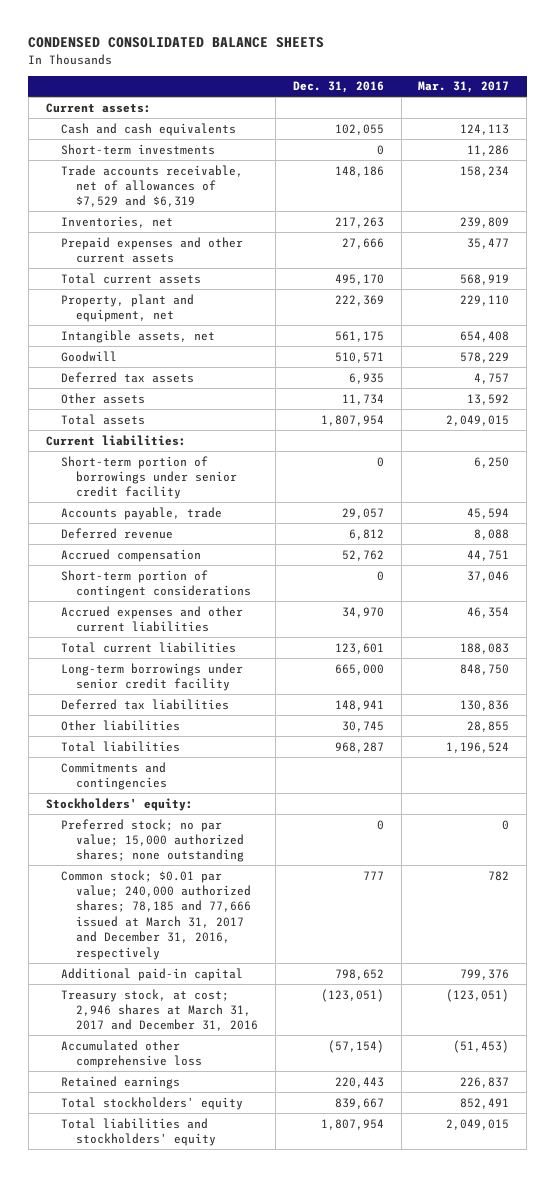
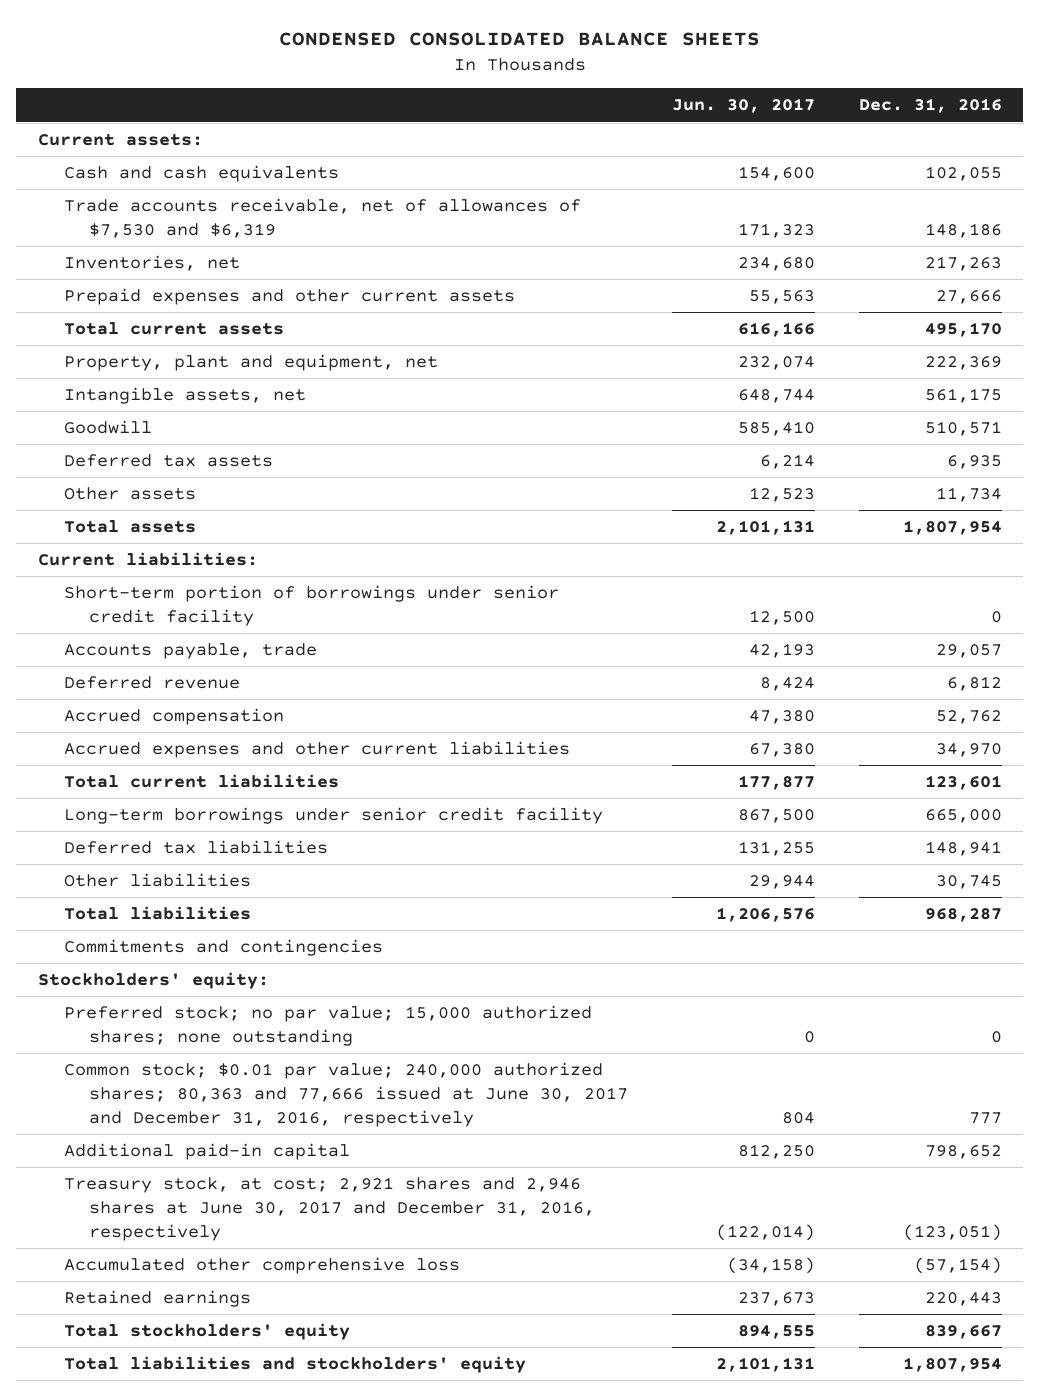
[418,81,510,94] Mar. 31, 2017 -> none
none -> [672,98,816,114] Jun. 30, 2017
[60,143,215,155] Short-term investments -> none
[60,164,243,208] Trade accounts receivable, net of allowances of $7,529 and $6,319 -> [63,198,581,239] Trade accounts receivable, net of allowances of $7,530 and $6,319
[60,569,252,598] Short-term portion of contingent considerations -> none
[60,869,252,960] Common stock; $0.01 par value; 240,000 authorized shares; 78,185 and 77,666 issued at March 31, 2017 and December 31, 2016, respectively -> [63,1062,629,1128] Common stock; $0.01 par value; 240,000 authorized shares; 80,363 and 77,666 issued at June 30, 2017 and December 31, 2016, respectively
[60,988,259,1032] Treasury stock, at cost; 2,946 shares at March 31, 2017 and December 31, 2016 -> [63,1177,596,1242] Treasury stock, at cost; 2,921 shares and 2,946 shares at June 30, 2017 and December 31, 2016, respectively

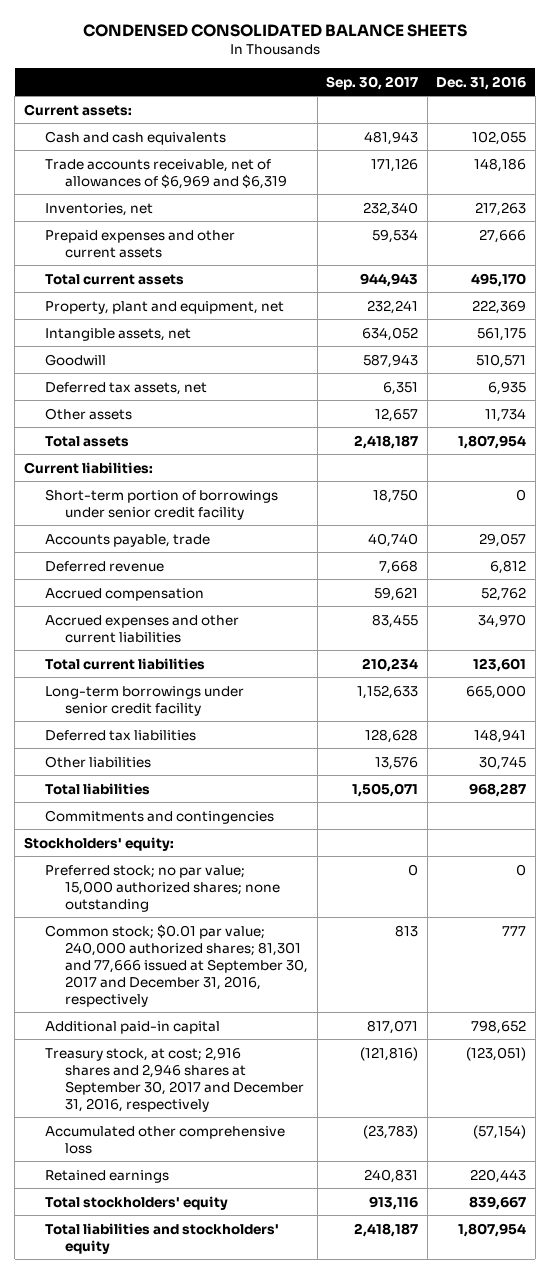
[672,98,816,114] Jun. 30, 2017 -> none
none -> [326,75,419,90] Sep. 30, 2017
[63,198,581,239] Trade accounts receivable, net of allowances of $7,530 and $6,319 -> [44,158,288,189] Trade accounts receivable, net of allowances of $6,969 and $6,319
[63,454,273,468] Deferred tax assets -> [44,381,207,395] Deferred tax assets, net
[63,1062,629,1128] Common stock; $0.01 par value; 240,000 authorized shares; 80,363 and 77,666 issued at June 30, 2017 and December 31, 2016, respectively -> [44,923,309,1007] Common stock; $0.01 par value; 240,000 authorized shares; 81,301 and 77,666 issued at September 30, 2017 and December 31, 2016, respectively
[63,1177,596,1242] Treasury stock, at cost; 2,921 shares and 2,946 shares at June 30, 2017 and December 31, 2016, respectively -> [44,1046,305,1112] Treasury stock, at cost; 2,916 shares and 2,946 shares at September 30, 2017 and December 31, 2016, respectively

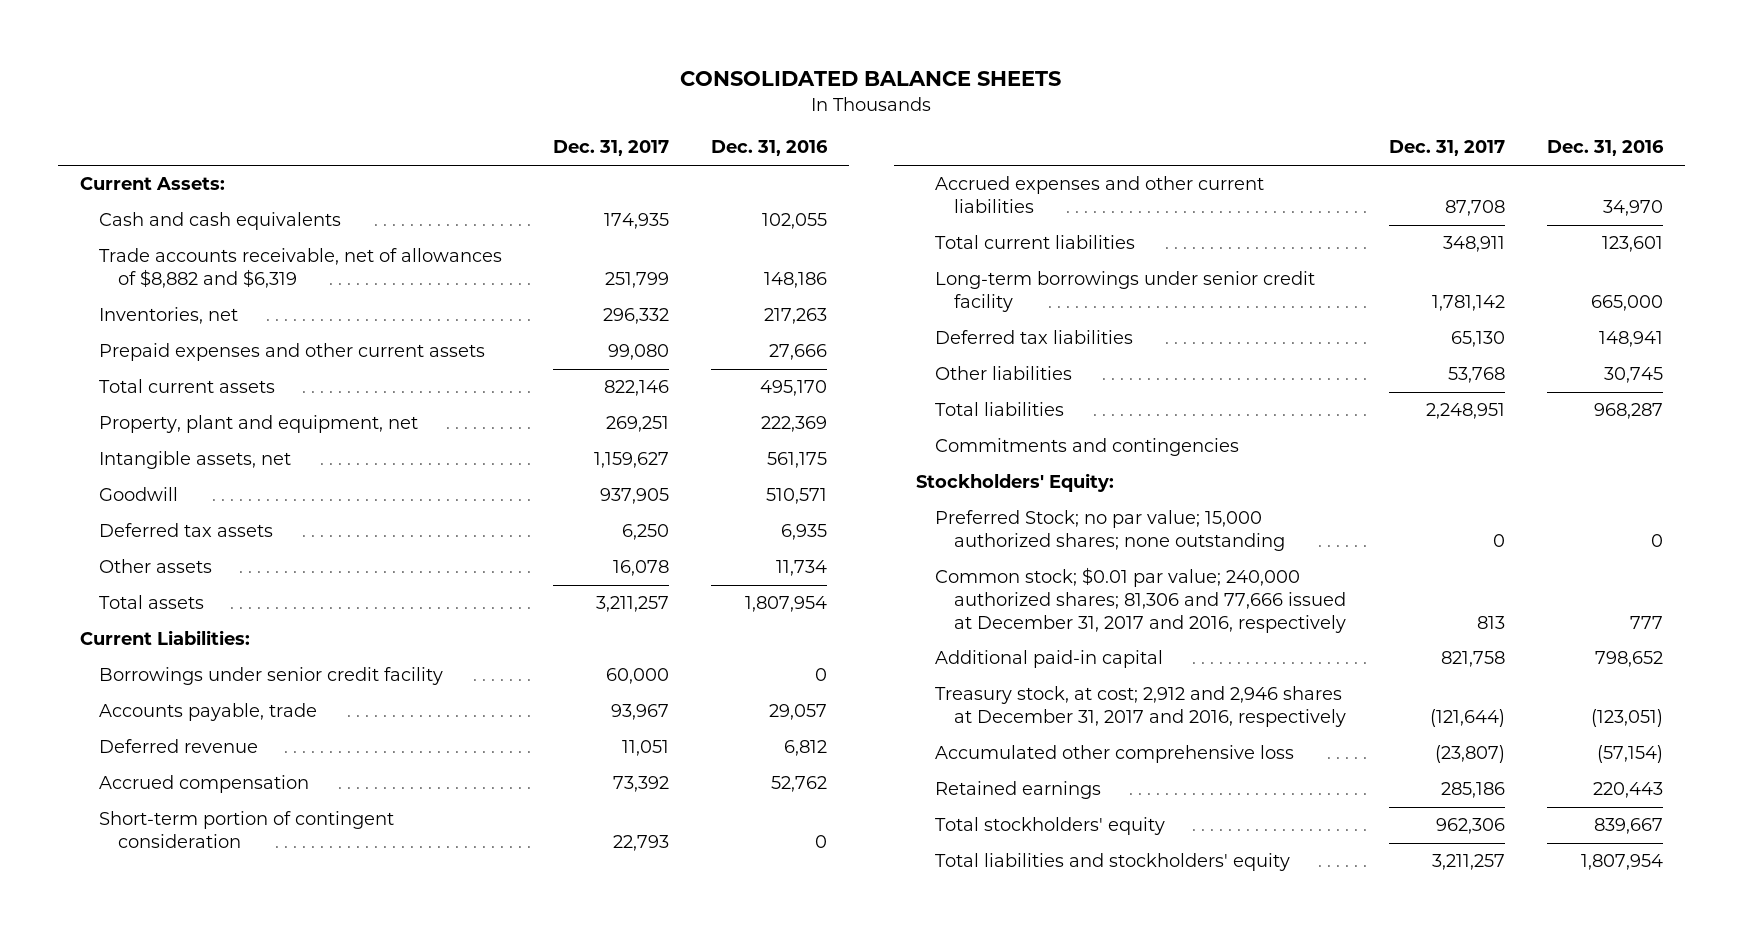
[82,23,467,37] CONDENSED CONSOLIDATED BALANCE SHEETS -> [680,71,1062,87] CONSOLIDATED BALANCE SHEETS
[326,75,419,90] Sep. 30, 2017 -> none
none -> [552,140,669,157] Dec. 31, 2017
[23,103,132,116] Current assets: -> [79,177,225,191] Current Assets:
[44,158,288,189] Trade accounts receivable, net of allowances of $6,969 and $6,319 -> [98,248,502,289] Trade accounts receivable, net of allowances of $8,882 and $6,319
[44,381,207,395] Deferred tax assets, net -> [98,523,273,538] Deferred tax assets
[23,461,153,474] Current liabilities: -> [79,630,250,646] Current Liabilities:
[44,488,278,520] Short-term portion of borrowings under senior credit facility -> [98,667,443,686] Borrowings under senior credit facility
none -> [98,811,394,849] Short-term portion of contingent consideration
[23,836,174,851] Stockholders' equity: -> [915,473,1114,493] Stockholders' Equity:
[44,864,281,912] Preferred stock; no par value; 15,000 authorized shares; none outstanding -> [934,510,1285,552] Preferred Stock; no par value; 15,000 authorized shares; none outstanding
[44,923,309,1007] Common stock; $0.01 par value; 240,000 authorized shares; 81,301 and 77,666 issued at September 30, 2017 and December 31, 2016, respectively -> [934,567,1346,633] Common stock; $0.01 par value; 240,000 authorized shares; 81,306 and 77,666 issued at December 31, 2017 and 2016, respectively
[44,1046,305,1112] Treasury stock, at cost; 2,916 shares and 2,946 shares at September 30, 2017 and December 31, 2016, respectively -> [934,686,1346,728] Treasury stock, at cost; 2,912 and 2,946 shares at December 31, 2017 and 2016, respectively

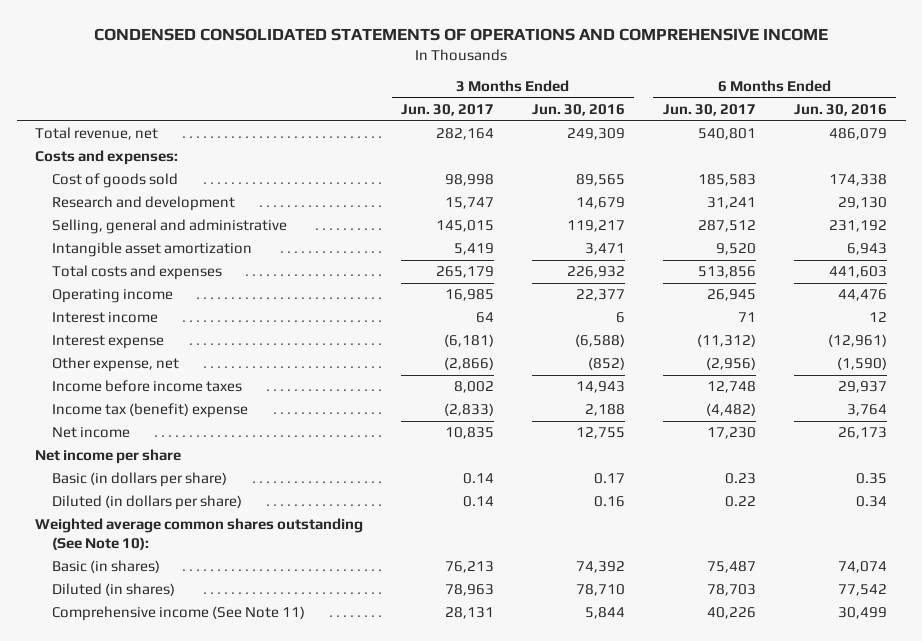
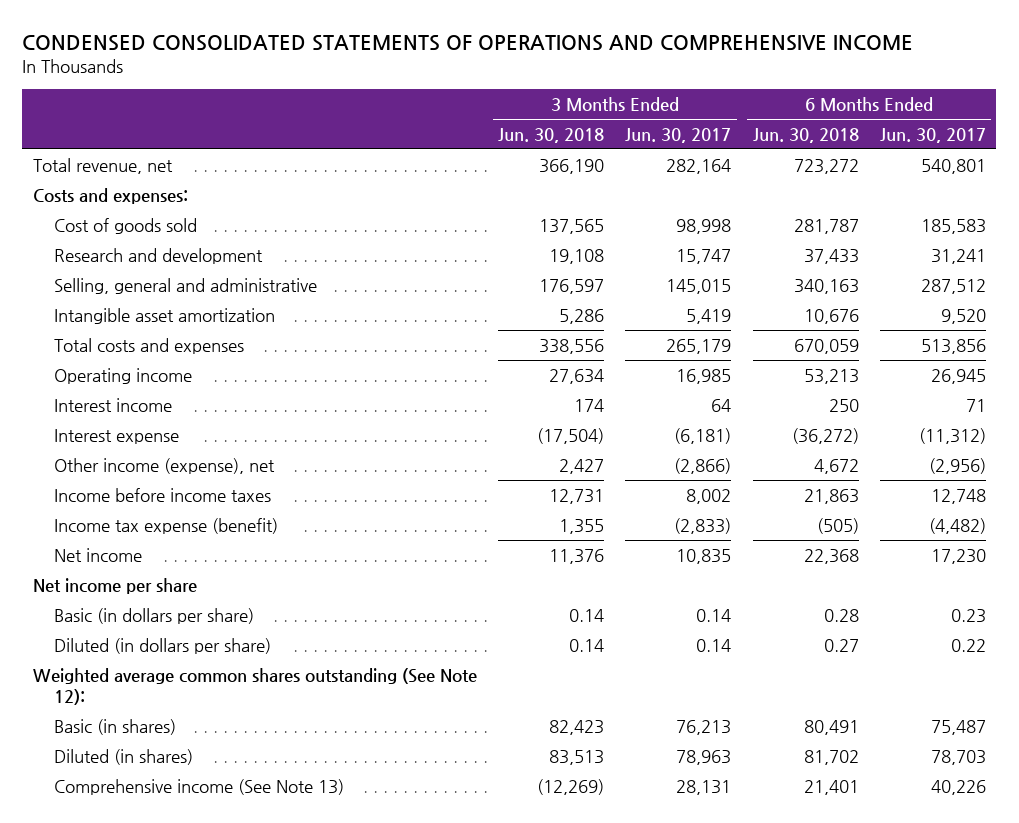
[532,103,626,116] Jun. 30, 2016 -> none
[793,103,887,116] Jun. 30, 2016 -> none
none -> [498,127,605,143] Jun. 30, 2018
none -> [752,127,859,143] Jun. 30, 2018
[51,357,179,373] Other expense, net -> [53,457,275,474] Other income (expense), net
[51,403,248,419] Income tax (benefit) expense -> [53,517,278,534] Income tax expense (benefit)
[35,518,364,550] Weighted average common shares outstanding (See Note 10): -> [33,667,478,705] Weighted average common shares outstanding (See Note 12):
[51,606,305,622] Comprehensive income (See Note 11) -> [53,778,344,795] Comprehensive income (See Note 13)

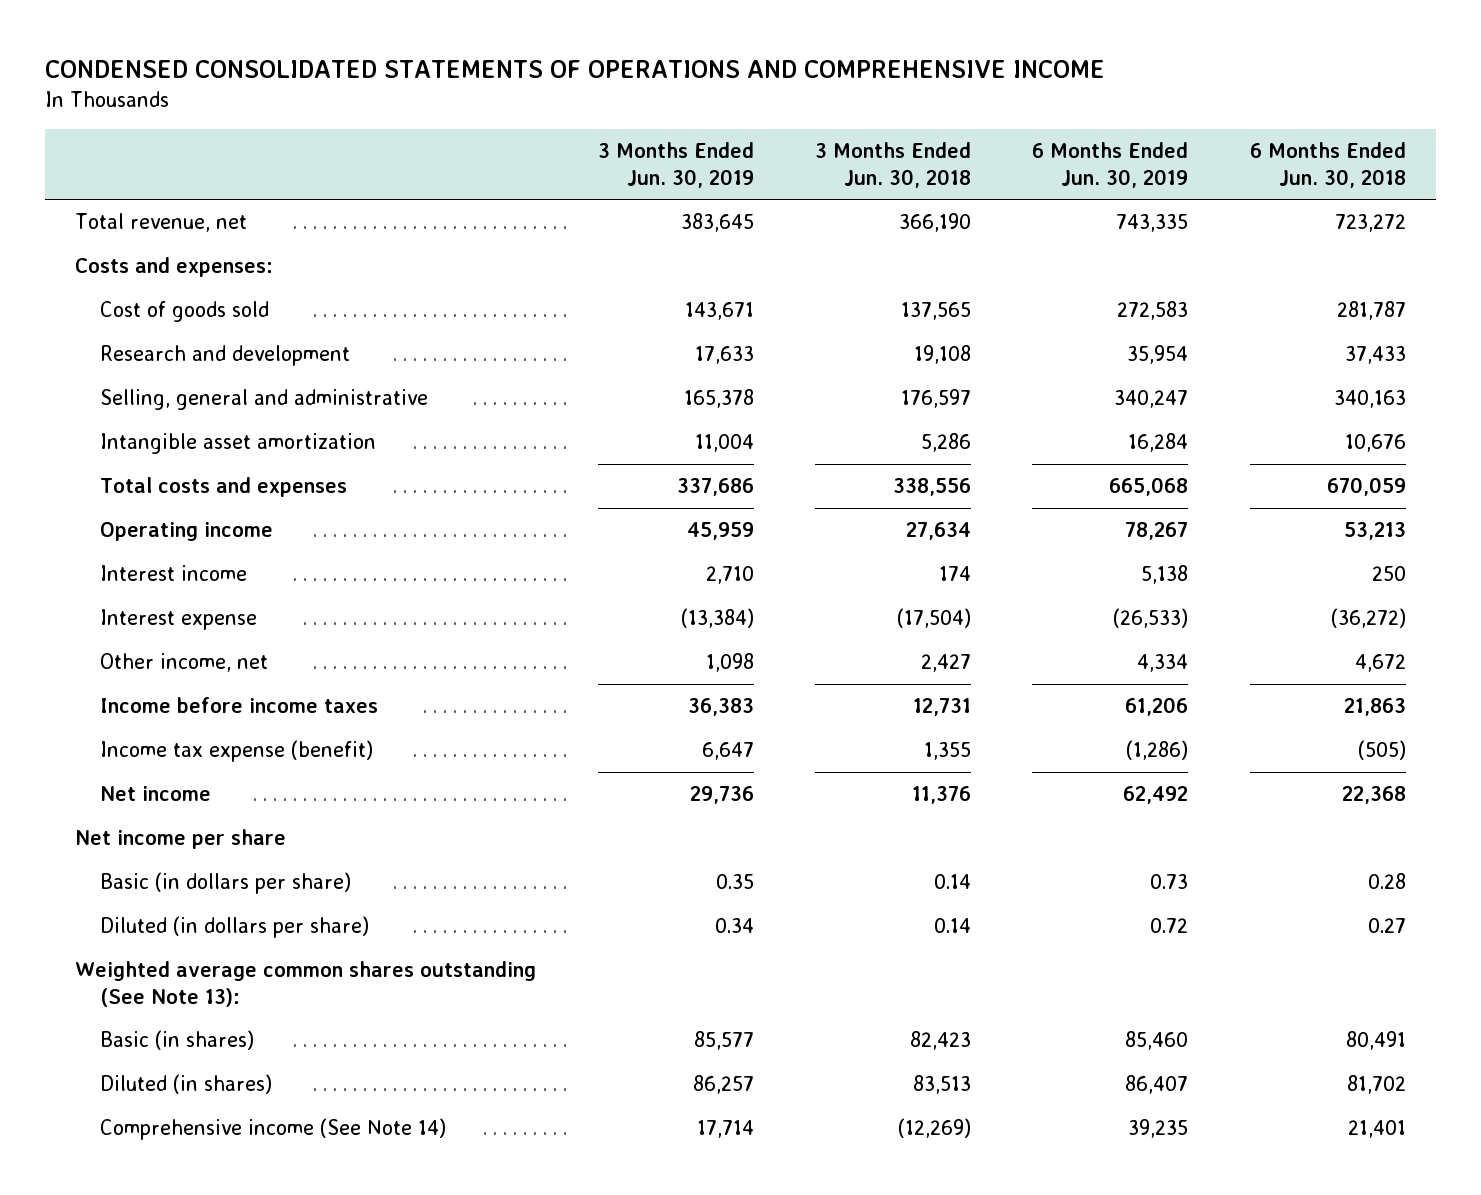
[625,127,732,143] Jun. 30, 2017 -> none
[879,127,986,143] Jun. 30, 2017 -> none
none -> [597,142,754,188] 3 Months Ended Jun. 30, 2019
none -> [1032,142,1189,188] 6 Months Ended Jun. 30, 2019
[53,457,275,474] Other income (expense), net -> [99,653,268,673] Other income, net
[33,667,478,705] Weighted average common shares outstanding (See Note 12): -> [75,961,537,1007] Weighted average common shares outstanding (See Note 13):
[53,778,344,795] Comprehensive income (See Note 13) -> [99,1118,446,1141] Comprehensive income (See Note 14)

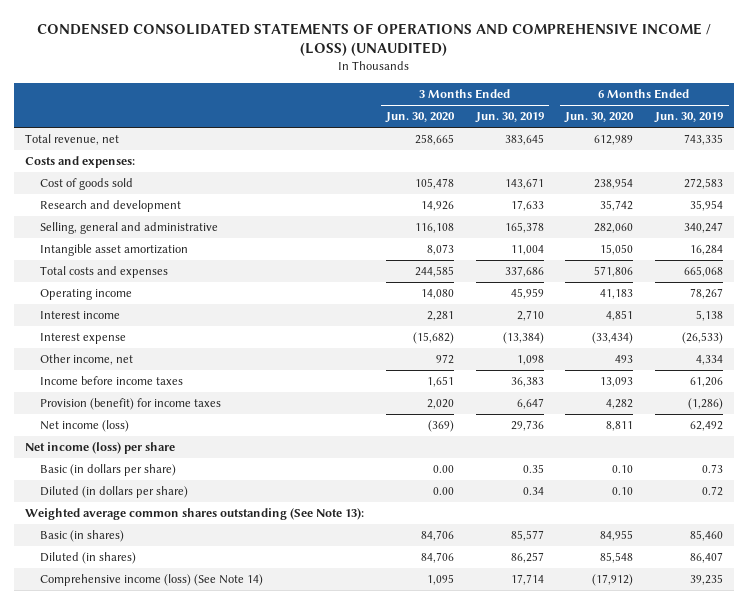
[44,60,1105,79] CONDENSED CONSOLIDATED STATEMENTS OF OPERATIONS AND COMPREHENSIVE INCOME -> [37,22,712,57] CONDENSED CONSOLIDATED STATEMENTS OF OPERATIONS AND COMPREHENSIVE INCOME / (LOSS) (UNAUDITED)
[814,142,971,188] 3 Months Ended Jun. 30, 2018 -> none
[1249,142,1406,188] 6 Months Ended Jun. 30, 2018 -> none
none -> [385,112,456,124] Jun. 30, 2020
none -> [564,112,635,124] Jun. 30, 2020
[99,740,373,763] Income tax expense (benefit) -> [39,398,221,411] Provision (benefit) for income taxes
[99,786,211,802] Net income -> [39,420,129,433] Net income (loss)
[75,829,287,850] Net income per share -> [25,442,176,455] Net income (loss) per share
[99,1118,446,1141] Comprehensive income (See Note 14) -> [39,574,263,587] Comprehensive income (loss) (See Note 14)

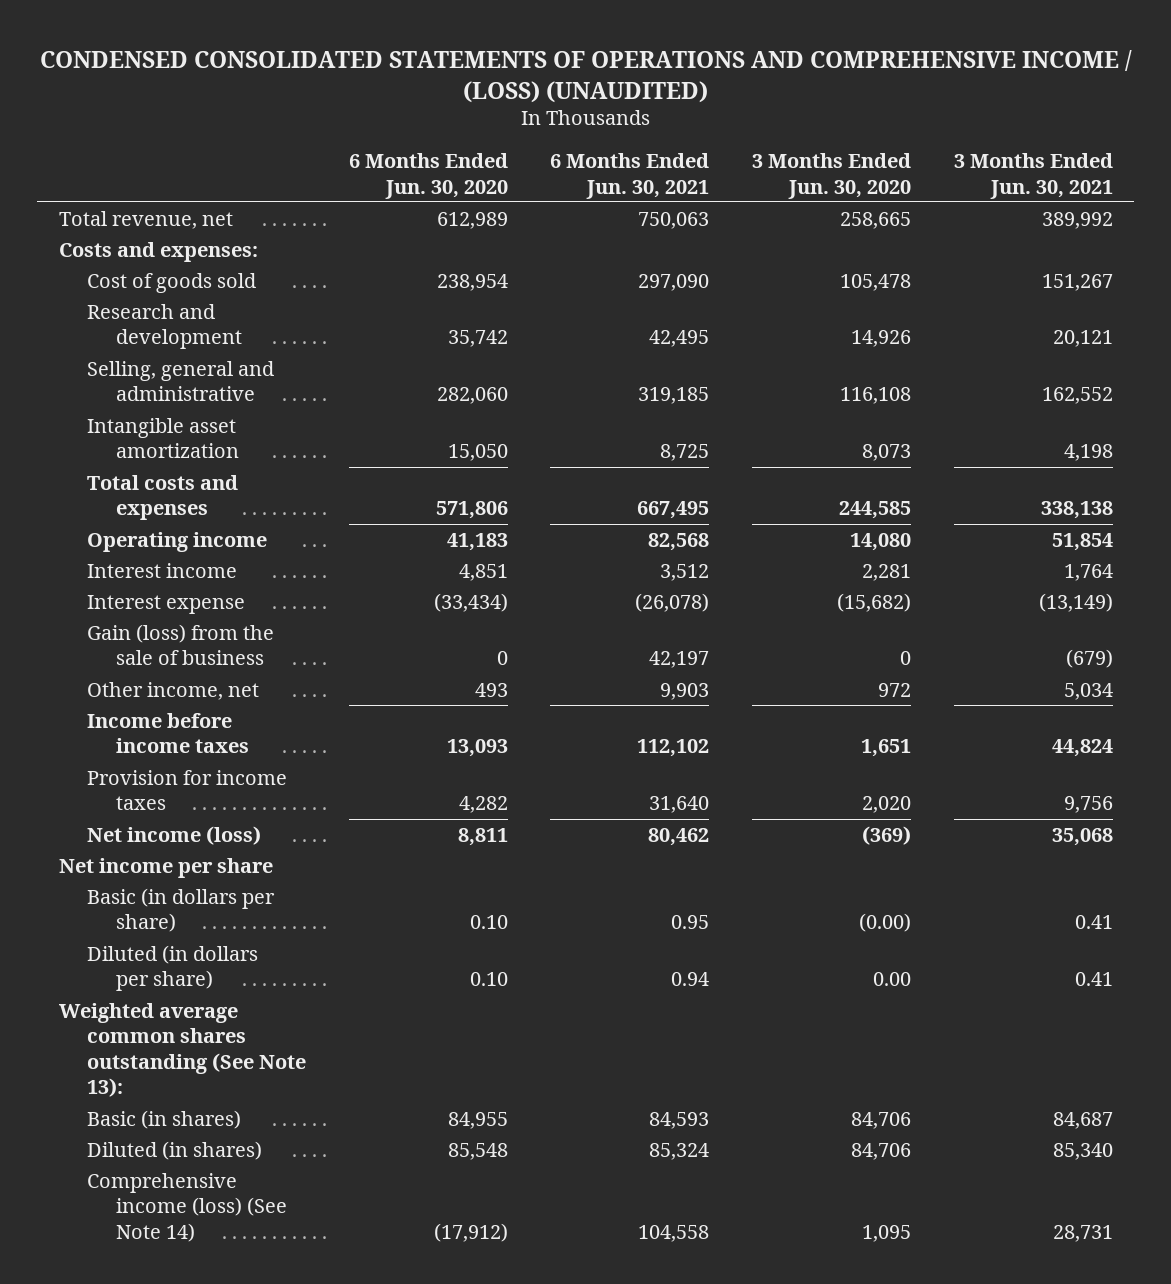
[474,112,544,124] Jun. 30, 2019 -> none
[654,112,724,124] Jun. 30, 2019 -> none
none -> [550,152,710,199] 6 Months Ended Jun. 30, 2021
none -> [953,152,1113,199] 3 Months Ended Jun. 30, 2021
none -> [87,623,275,666] Gain (loss) from the sale of business
[39,398,221,411] Provision (benefit) for income taxes -> [87,769,288,811] Provision for income taxes
[25,442,176,455] Net income (loss) per share -> [58,857,273,878] Net income per share
[433,465,455,474] 0.00 -> [858,913,911,933] (0.00)

